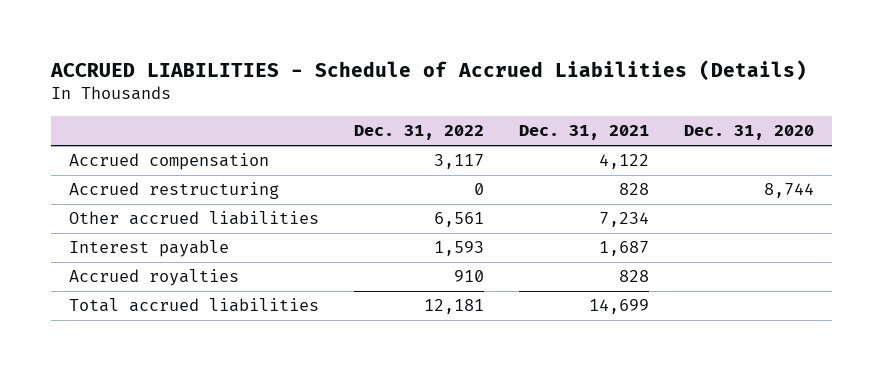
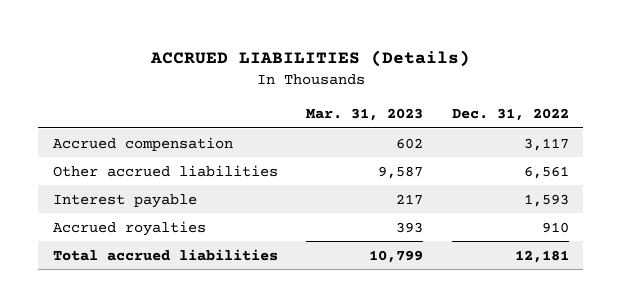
[50,59,808,81] ACCRUED LIABILITIES - Schedule of Accrued Liabilities (Details) -> [149,49,470,67] ACCRUED LIABILITIES (Details)
[519,125,650,141] Dec. 31, 2021 -> none
[684,125,815,141] Dec. 31, 2020 -> none
none -> [306,108,424,122] Mar. 31, 2023
[68,182,279,200] Accrued restructuring -> none

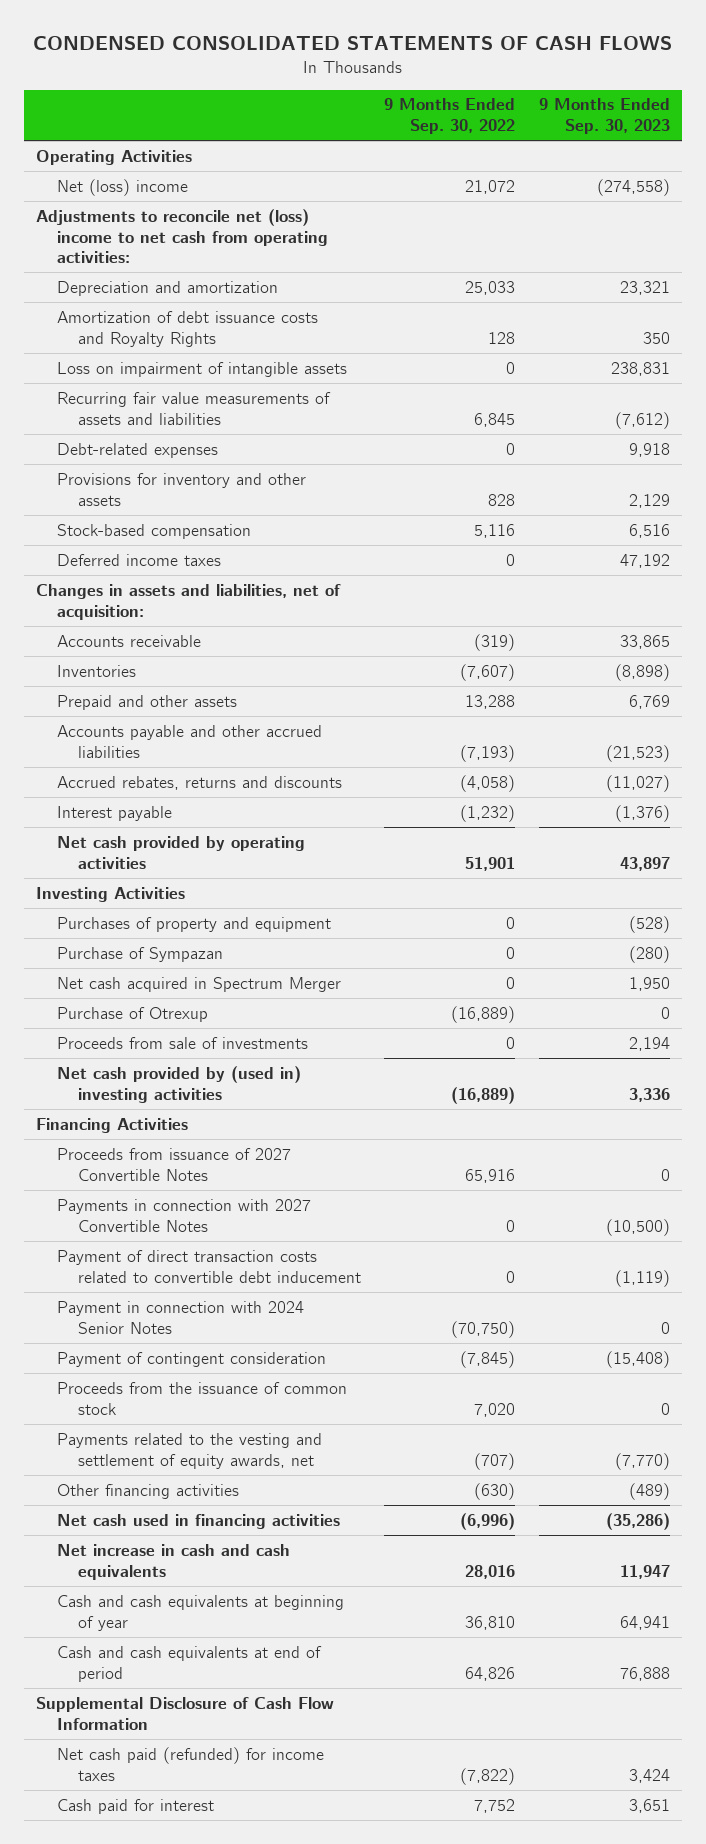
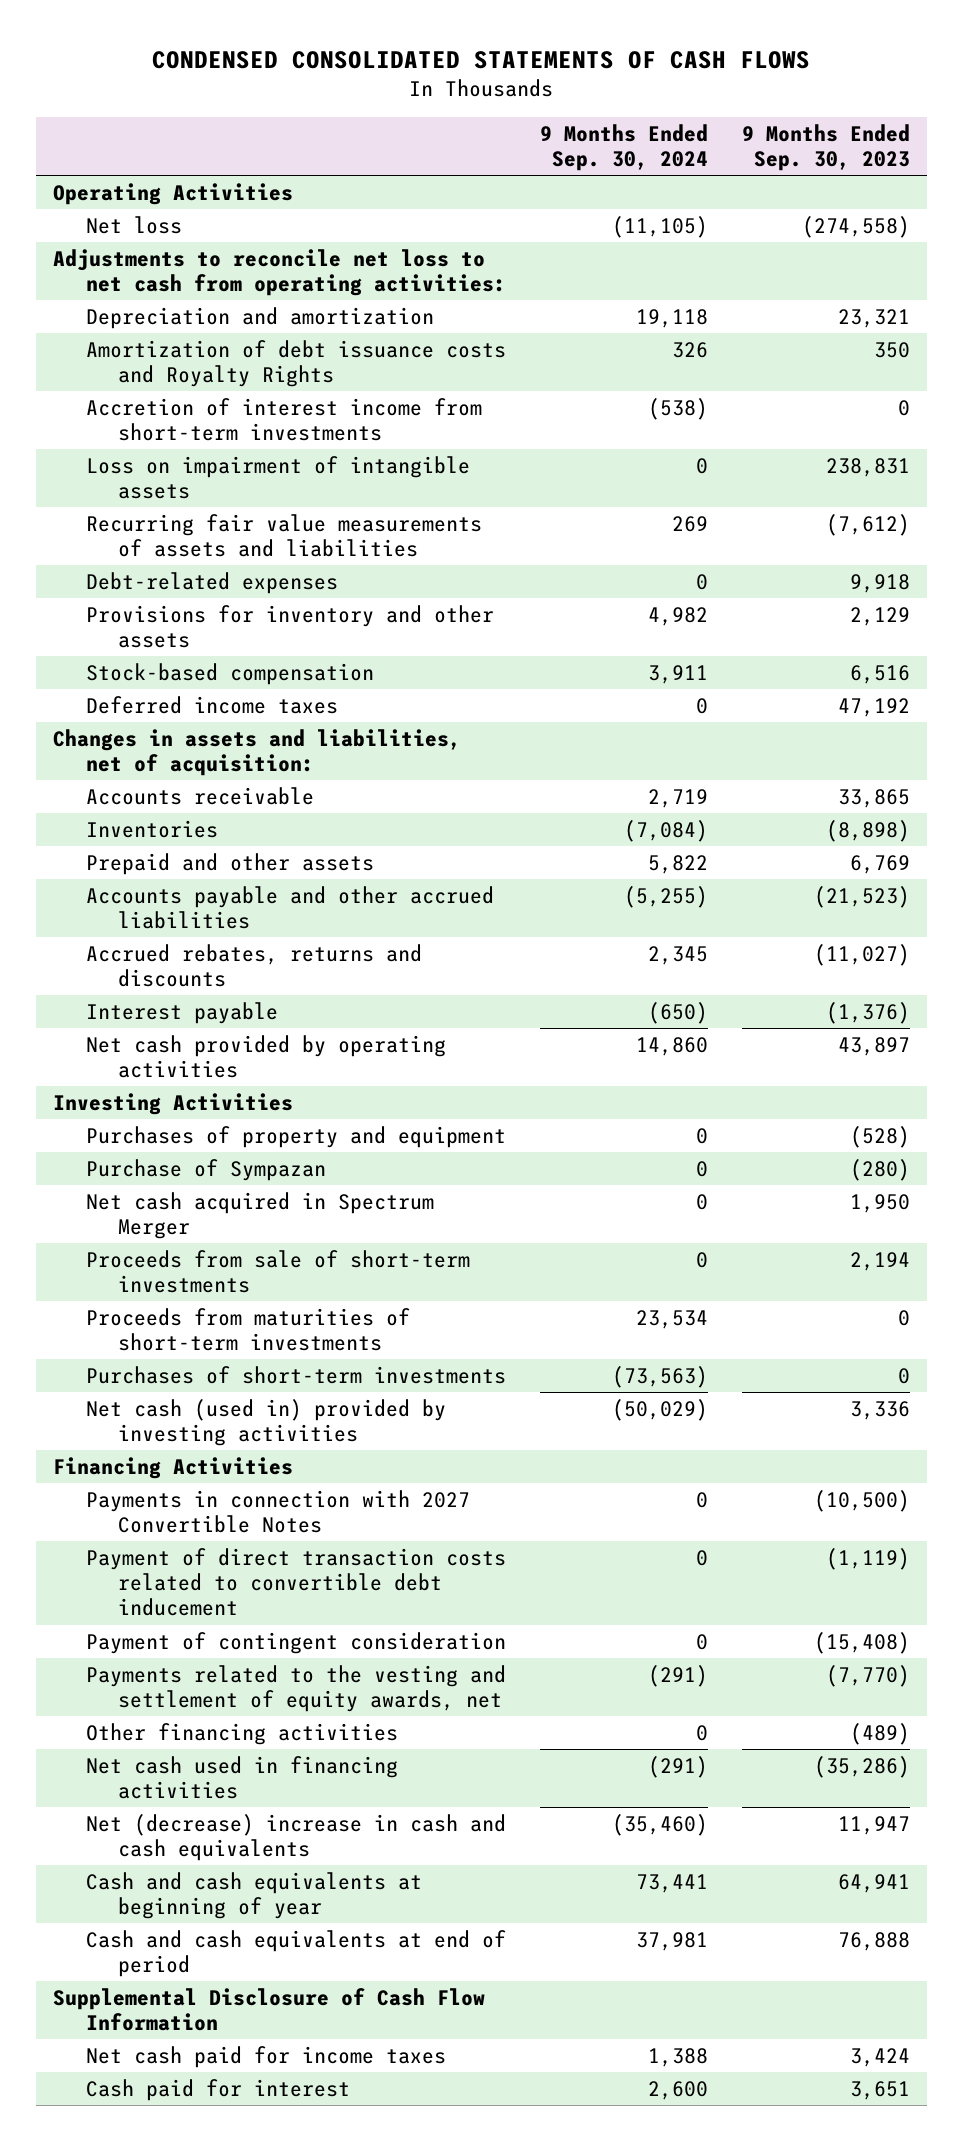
[384,98,516,135] 9 Months Ended Sep. 30, 2022 -> none
none -> [539,123,708,172] 9 Months Ended Sep. 30, 2024
[56,178,188,196] Net (loss) income -> [85,215,182,234] Net loss
[36,208,328,264] Adjustments to reconcile net (loss) income to net cash from operating activities: -> [52,248,506,297] Adjustments to reconcile net loss to net cash from operating activities:
none -> [85,397,482,442] Accretion of interest income from short-term investments
[56,1006,208,1022] Purchase of Otrexup -> none
[56,1036,308,1049] Proceeds from sale of investments -> [85,1249,470,1294] Proceeds from sale of short-term investments
none -> [85,1307,410,1352] Proceeds from maturities of short-term investments
none -> [85,1365,506,1384] Purchases of short-term investments
[56,1065,301,1103] Net cash provided by (used in) investing activities -> [85,1398,446,1447] Net cash (used in) provided by investing activities
[56,1147,291,1181] Proceeds from issuance of 2027 Convertible Notes -> none
[56,1300,304,1334] Payment in connection with 2024 Senior Notes -> none
[56,1381,347,1415] Proceeds from the issuance of common stock -> none
[56,1543,290,1580] Net increase in cash and cash equivalents -> [85,1813,506,1862] Net (decrease) increase in cash and cash equivalents
[56,1746,324,1781] Net cash paid (refunded) for income taxes -> [85,2045,446,2068] Net cash paid for income taxes

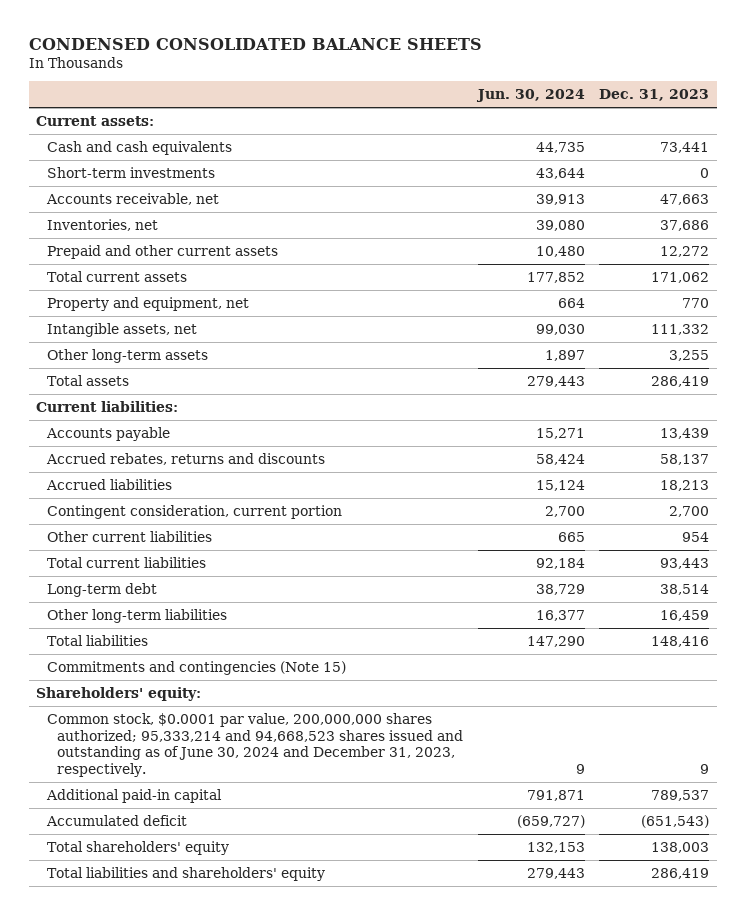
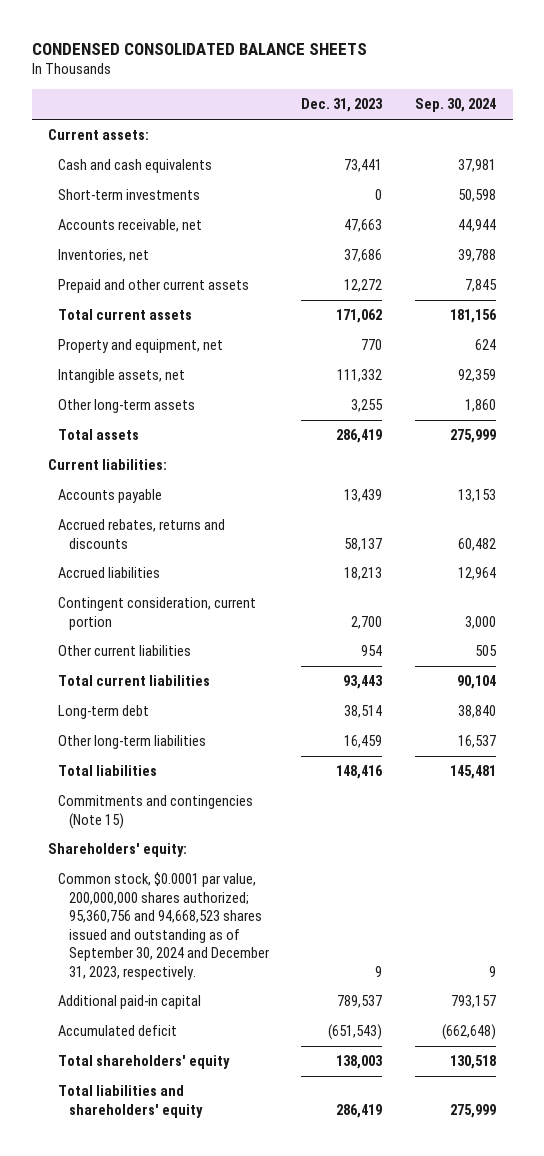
[475,88,585,102] Jun. 30, 2024 -> none
none -> [415,98,497,113] Sep. 30, 2024
[46,712,463,777] Common stock, $0.0001 par value, 200,000,000 shares authorized; 95,333,214 and 94,668,523 shares issued and outstanding as of June 30, 2024 and December 31, 2023, respectively. -> [58,872,269,980] Common stock, $0.0001 par value, 200,000,000 shares authorized; 95,360,756 and 94,668,523 shares issued and outstanding as of September 30, 2024 and December 31, 2023, respectively.

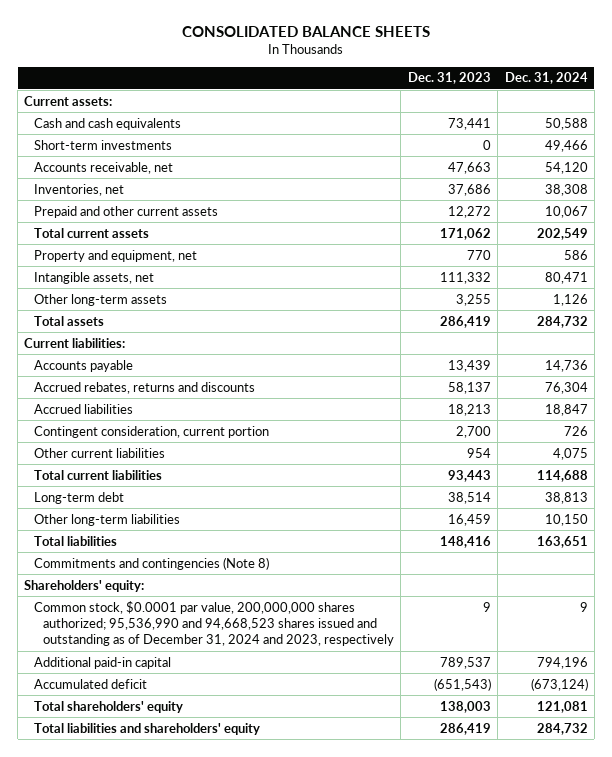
[31,42,367,55] CONDENSED CONSOLIDATED BALANCE SHEETS -> [181,26,430,38] CONSOLIDATED BALANCE SHEETS
[415,98,497,113] Sep. 30, 2024 -> none
none -> [504,72,588,85] Dec. 31, 2024
[58,795,254,829] Commitments and contingencies (Note 15) -> [33,556,269,570] Commitments and contingencies (Note 8)
[58,872,269,980] Common stock, $0.0001 par value, 200,000,000 shares authorized; 95,360,756 and 94,668,523 shares issued and outstanding as of September 30, 2024 and December 31, 2023, respectively. -> [33,600,395,647] Common stock, $0.0001 par value, 200,000,000 shares authorized; 95,536,990 and 94,668,523 shares issued and outstanding as of December 31, 2024 and 2023, respectively

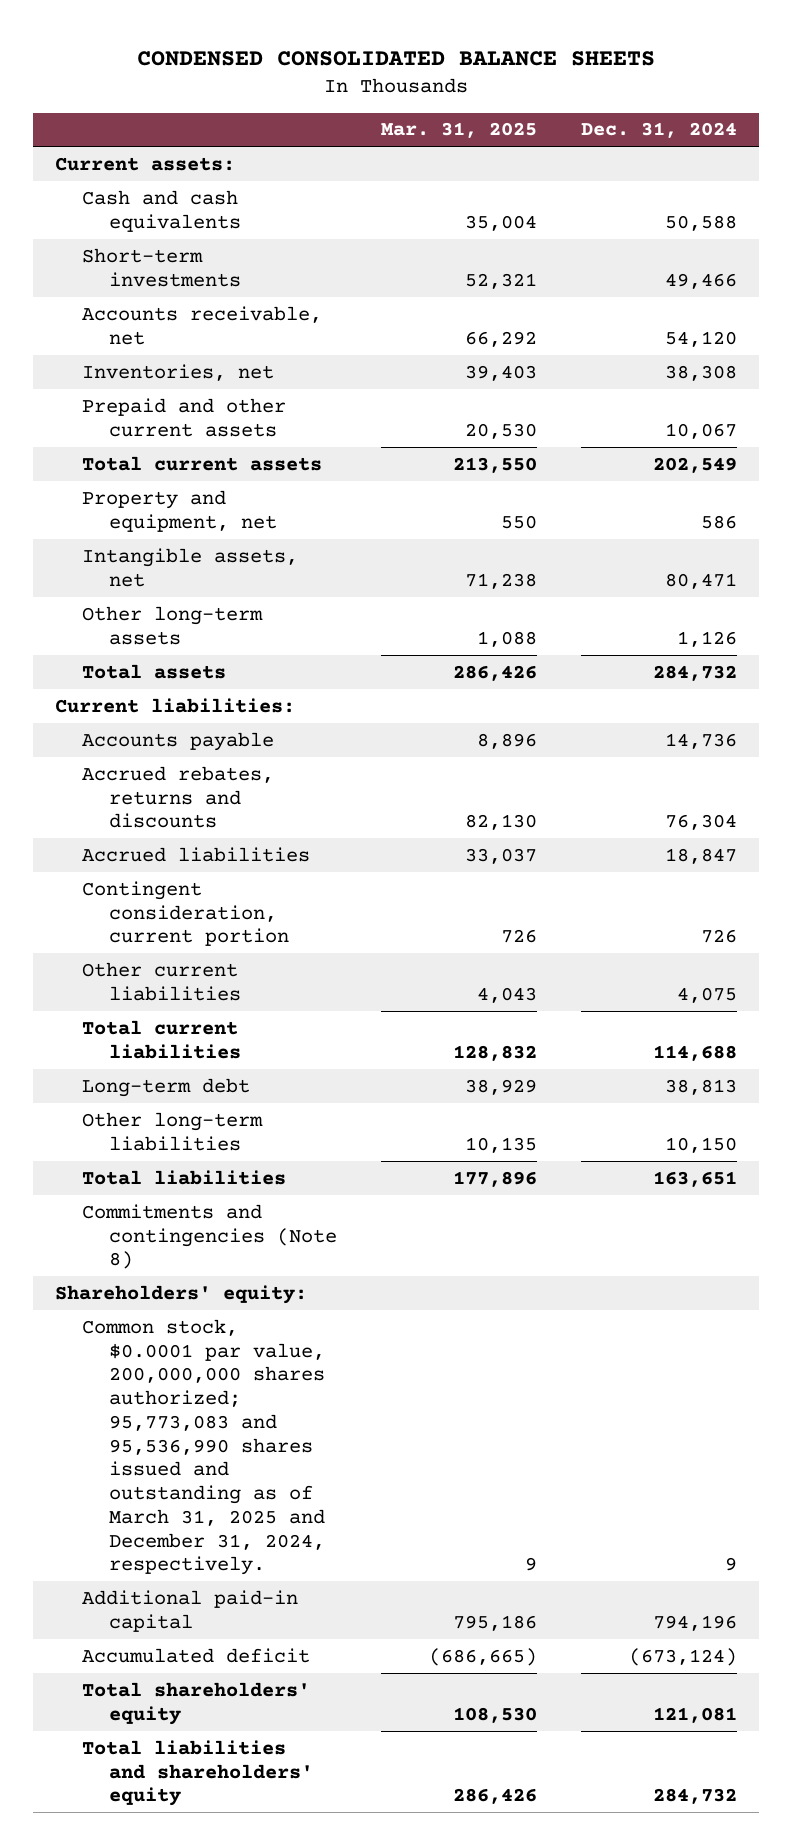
[181,26,430,38] CONSOLIDATED BALANCE SHEETS -> [136,50,655,66] CONDENSED CONSOLIDATED BALANCE SHEETS
[407,72,491,85] Dec. 31, 2023 -> none
none -> [380,122,537,139] Mar. 31, 2025
[33,600,395,647] Common stock, $0.0001 par value, 200,000,000 shares authorized; 95,536,990 and 94,668,523 shares issued and outstanding as of December 31, 2024 and 2023, respectively -> [82,1318,325,1576] Common stock, $0.0001 par value, 200,000,000 shares authorized; 95,773,083 and 95,536,990 shares issued and outstanding as of March 31, 2025 and December 31, 2024, respectively.

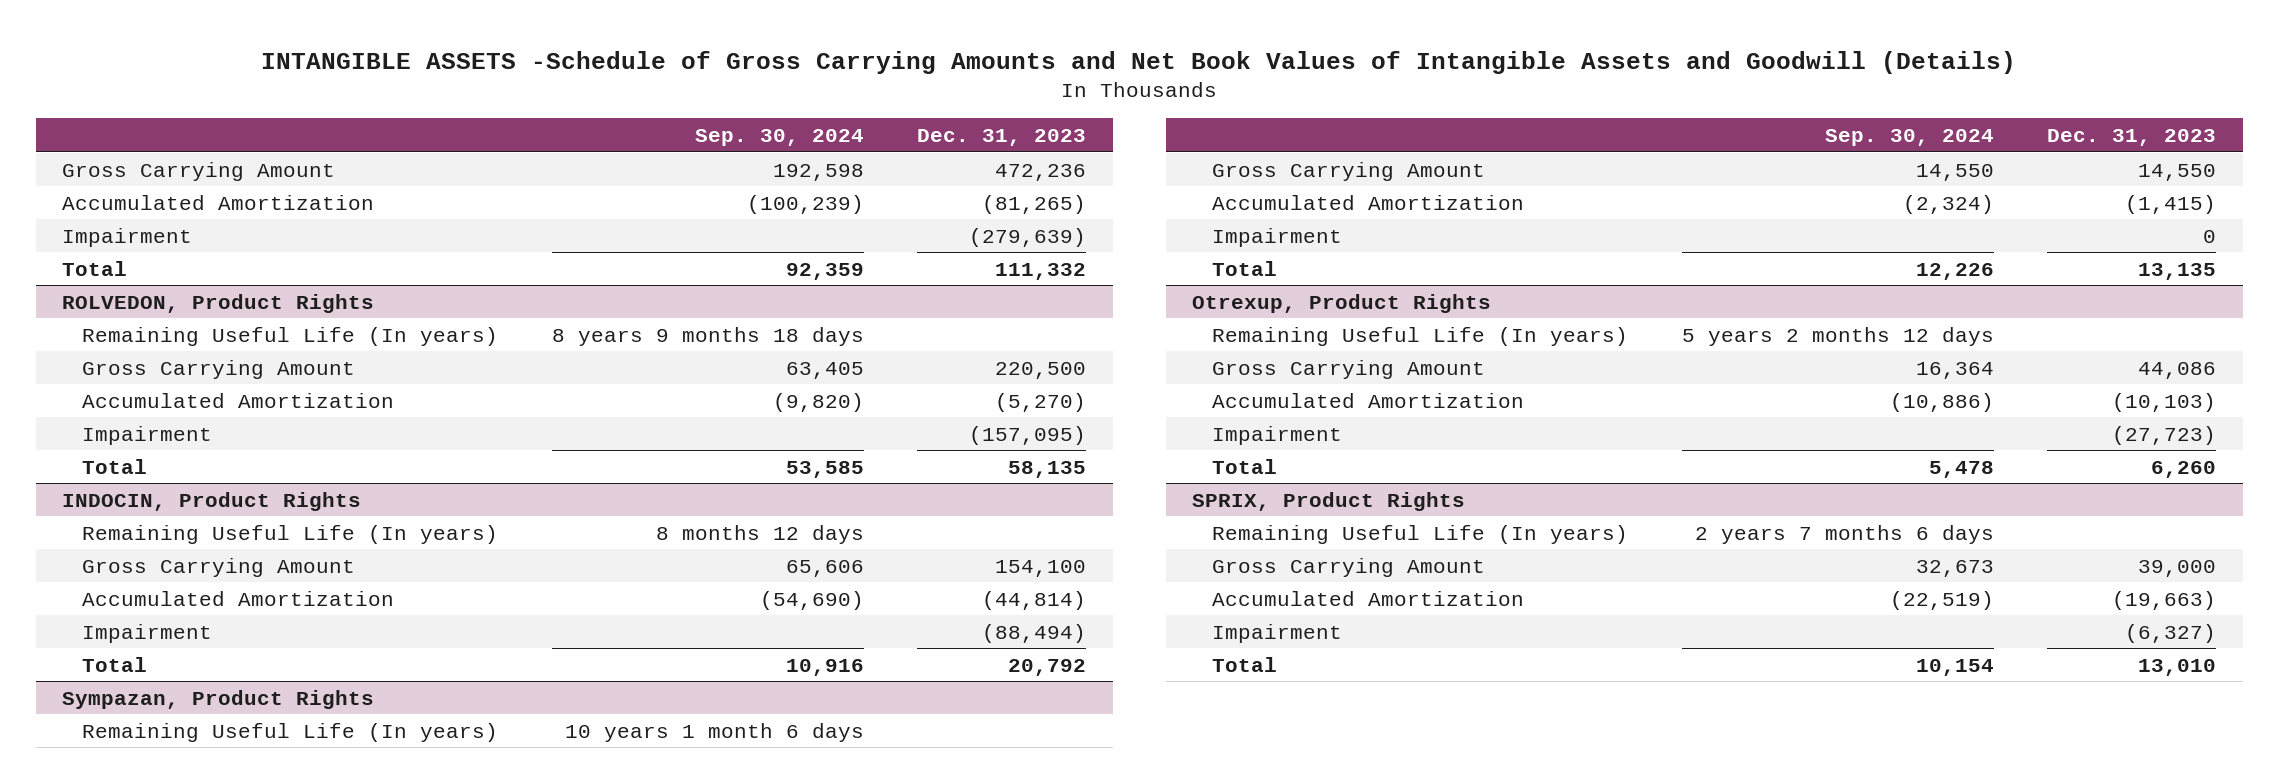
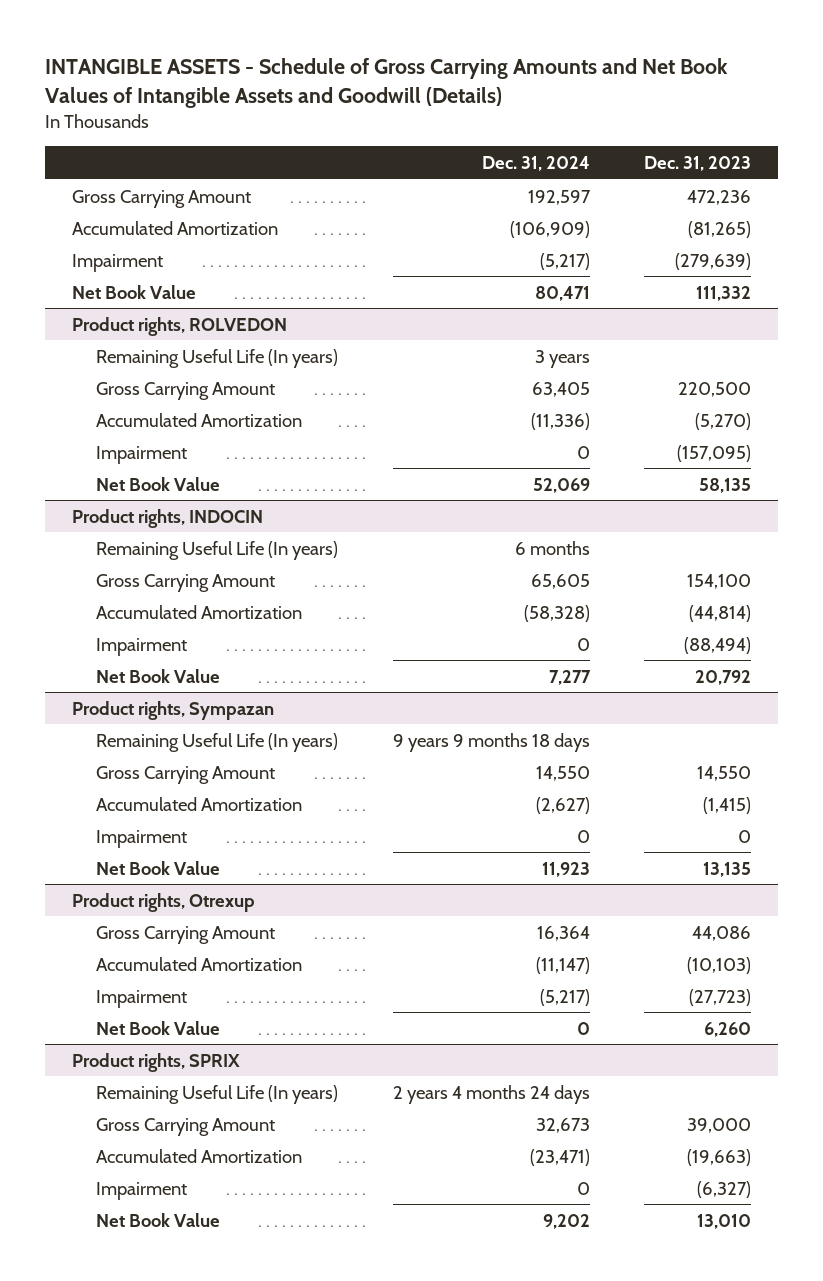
[261,50,2017,74] INTANGIBLE ASSETS -Schedule of Gross Carrying Amounts and Net Book Values of Intangible Assets and Goodwill (Details) -> [45,58,729,108] INTANGIBLE ASSETS - Schedule of Gross Carrying Amounts and Net Book Values of Intangible Assets and Goodwill (Details)
[694,129,864,147] Sep. 30, 2024 -> none
none -> [481,156,590,172] Dec. 31, 2024
[62,260,128,276] Total -> [72,284,197,299] Net Book Value
[62,293,375,313] ROLVEDON, Product Rights -> [72,316,288,336] Product rights, ROLVEDON
[82,458,148,474] Total -> [96,476,221,491] Net Book Value
[62,491,362,511] INDOCIN, Product Rights -> [72,508,264,528] Product rights, INDOCIN
[82,656,148,672] Total -> [96,668,221,683] Net Book Value
[62,689,375,709] Sympazan, Product Rights -> [72,700,275,720] Product rights, Sympazan
[1212,326,1629,346] Remaining Useful Life (In years) -> none
[1212,260,1278,276] Total -> [96,860,221,875] Net Book Value
[1192,293,1492,313] Otrexup, Product Rights -> [72,892,256,912] Product rights, Otrexup
[1212,458,1278,474] Total -> [96,1020,221,1035] Net Book Value
[1192,491,1466,511] SPRIX, Product Rights -> [72,1052,241,1072] Product rights, SPRIX
[1212,656,1278,672] Total -> [96,1212,221,1227] Net Book Value

